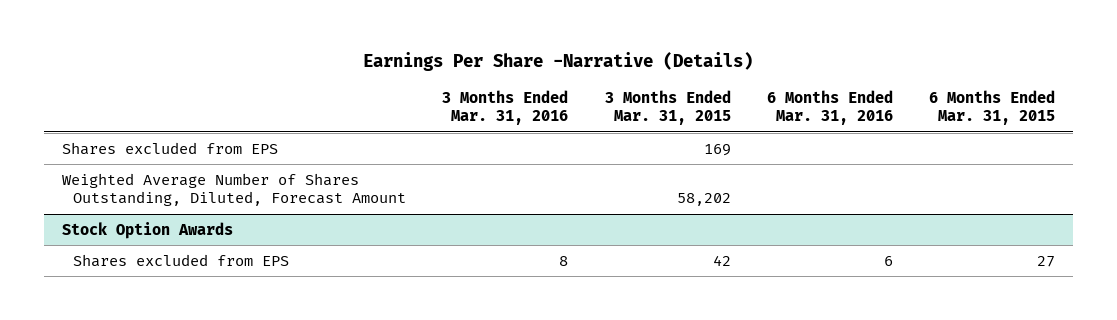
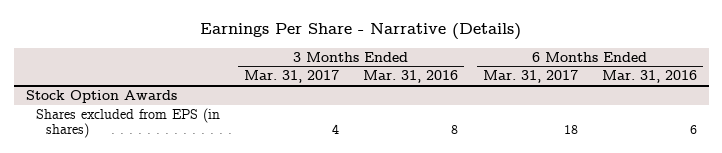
[363,51,754,71] Earnings Per Share -Narrative (Details) -> [200,23,522,41] Earnings Per Share - Narrative (Details)
[604,89,731,126] 3 Months Ended Mar. 31, 2015 -> none
[928,89,1055,126] 6 Months Ended Mar. 31, 2015 -> none
none -> [244,70,340,84] Mar. 31, 2017
none -> [482,70,578,84] Mar. 31, 2017
[61,141,278,155] Shares excluded from EPS -> none
[61,172,407,207] Weighted Average Number of Shares Outstanding, Diluted, Forecast Amount -> none
[73,253,290,267] Shares excluded from EPS -> [35,107,220,139] Shares excluded from EPS (in shares)

